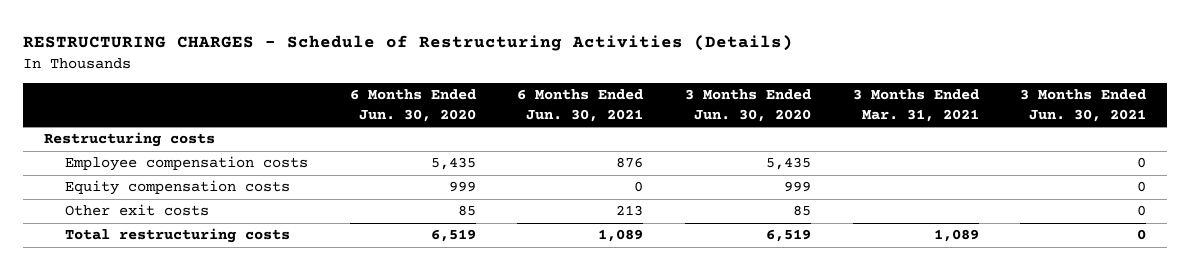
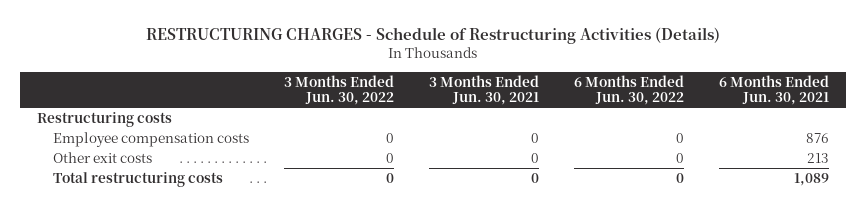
[349,89,476,122] 6 Months Ended Jun. 30, 2020 -> none
[685,89,812,122] 3 Months Ended Jun. 30, 2020 -> none
[852,89,979,122] 3 Months Ended Mar. 31, 2021 -> none
none -> [284,74,395,106] 3 Months Ended Jun. 30, 2022
none -> [574,74,685,106] 6 Months Ended Jun. 30, 2022
[65,180,291,196] Equity compensation costs -> none

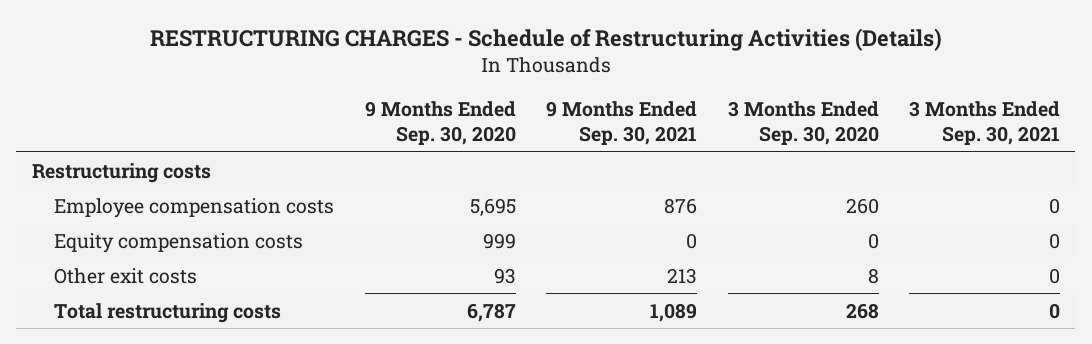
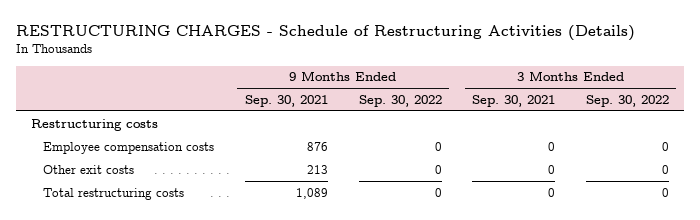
[364,101,516,146] 9 Months Ended Sep. 30, 2020 -> none
[727,101,879,146] 3 Months Ended Sep. 30, 2020 -> none
none -> [358,94,442,107] Sep. 30, 2022
none -> [585,94,669,107] Sep. 30, 2022
[54,232,304,253] Equity compensation costs -> none

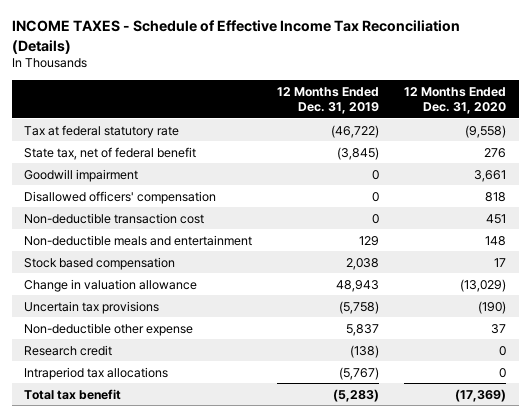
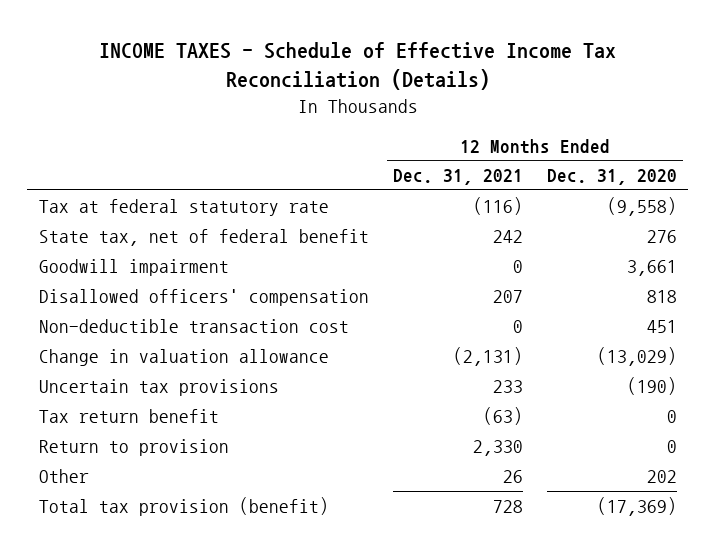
[277,86,380,114] 12 Months Ended Dec. 31, 2019 -> none
none -> [392,169,523,186] Dec. 31, 2021
[24,234,253,246] Non-deductible meals and entertainment -> none
[24,256,176,270] Stock based compensation -> none
[24,322,194,336] Non-deductible other expense -> none
[24,344,113,356] Research credit -> none
[24,366,169,380] Intraperiod tax allocations -> none
none -> [39,408,220,423] Tax return benefit
none -> [39,438,230,456] Return to provision
none -> [39,468,90,483] Other
[24,388,122,400] Total tax benefit -> [39,496,330,516] Total tax provision (benefit)

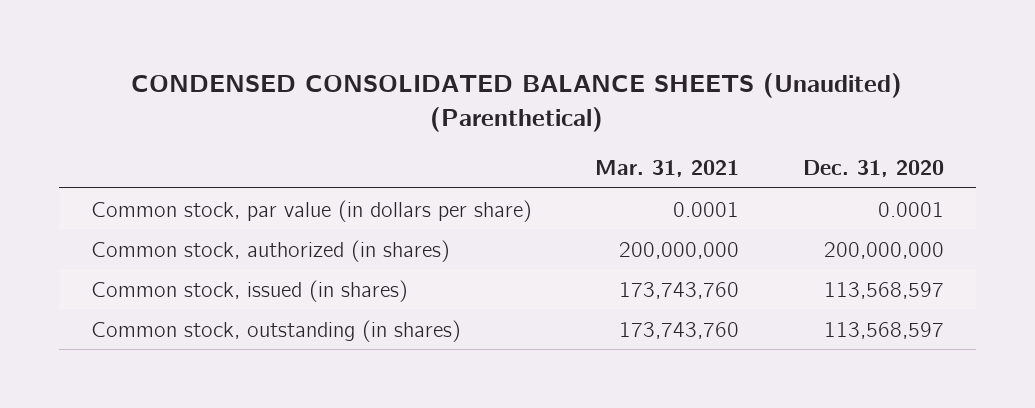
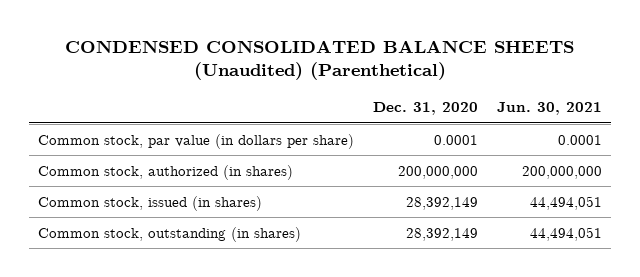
[595,160,740,178] Mar. 31, 2021 -> none
none -> [496,102,602,116] Jun. 30, 2021
[824,281,945,299] 113,568,597 -> [406,196,479,210] 28,392,149
[824,321,945,339] 113,568,597 -> [406,227,479,241] 28,392,149

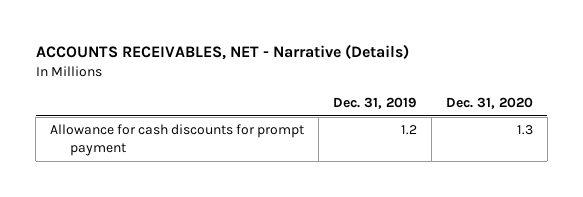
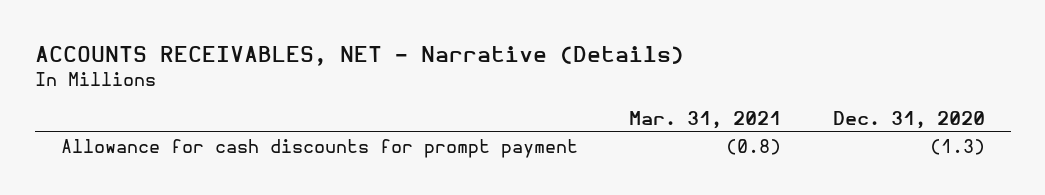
[332,97,417,110] Dec. 31, 2019 -> none
none -> [629,110,782,129] Mar. 31, 2021
[516,125,533,136] 1.3 -> [929,139,985,156] (1.3)

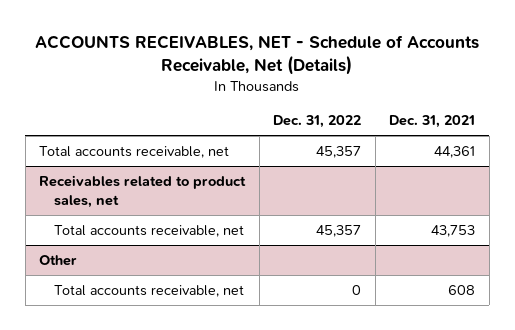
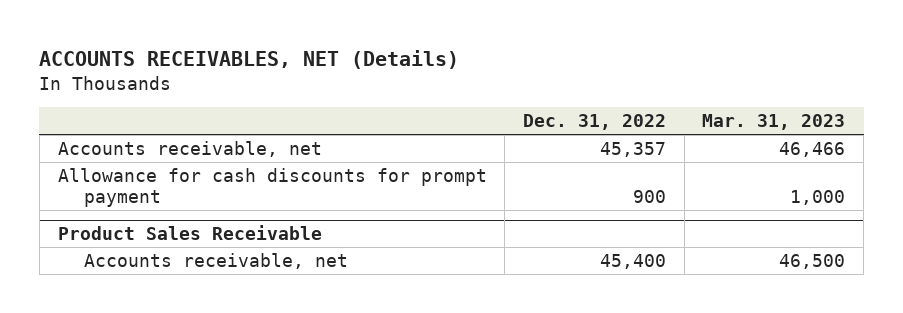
[35,35,480,75] ACCOUNTS RECEIVABLES, NET - Schedule of Accounts Receivable, Net (Details) -> [39,50,460,70] ACCOUNTS RECEIVABLES, NET (Details)
[389,115,476,129] Dec. 31, 2021 -> none
none -> [702,114,846,131] Mar. 31, 2023
[39,254,78,266] Other -> none
[54,284,245,297] Total accounts receivable, net -> none
[39,145,230,158] Total accounts receivable, net -> [57,140,322,157] Accounts receivable, net
none -> [57,167,487,208] Allowance for cash discounts for prompt payment
[39,174,247,208] Receivables related to product sales, net -> [57,225,322,241] Product Sales Receivable
[54,224,245,237] Total accounts receivable, net -> [84,252,349,269] Accounts receivable, net
[316,224,362,237] 45,357 -> [600,253,667,269] 45,400

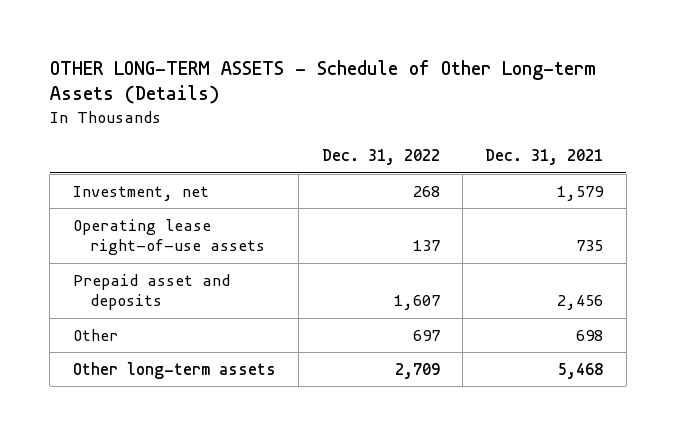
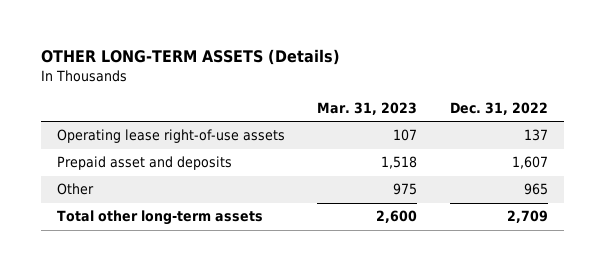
[49,60,596,105] OTHER LONG-TERM ASSETS - Schedule of Other Long-term Assets (Details) -> [40,49,340,66] OTHER LONG-TERM ASSETS (Details)
[485,149,604,166] Dec. 31, 2021 -> none
none -> [317,101,418,115] Mar. 31, 2023
[72,185,209,201] Investment, net -> none
[412,329,440,341] 697 -> [523,183,548,196] 965
[72,361,276,379] Other long-term assets -> [56,210,263,226] Total other long-term assets

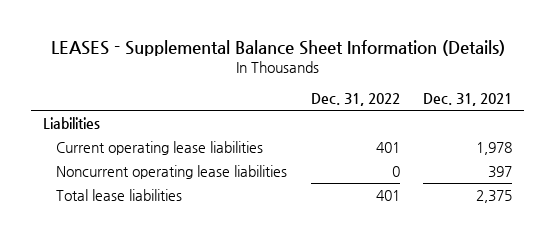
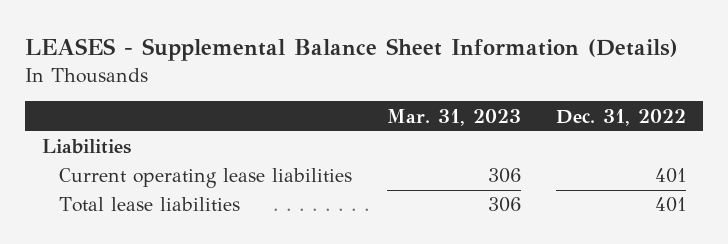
[423,93,513,107] Dec. 31, 2021 -> none
none -> [387,108,522,126] Mar. 31, 2023
[55,164,287,179] Noncurrent operating lease liabilities -> none

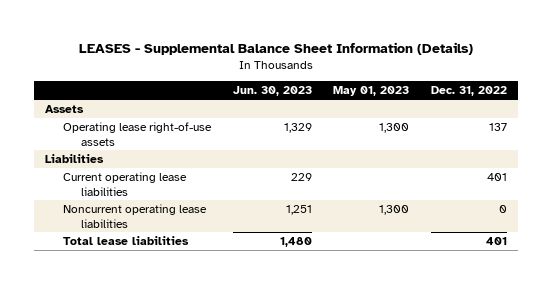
[387,108,522,126] Mar. 31, 2023 -> none
none -> [232,86,312,97] Jun. 30, 2023
none -> [333,86,410,97] May 01, 2023
none -> [44,104,84,113] Assets
none -> [62,121,212,146] Operating lease right-of-use assets
none -> [62,203,207,228] Noncurrent operating lease liabilities

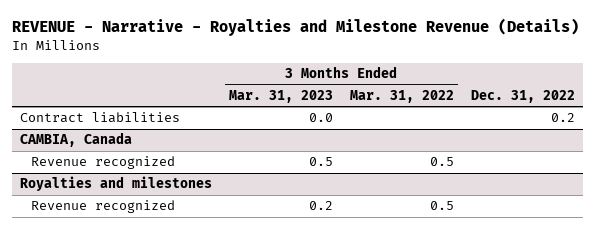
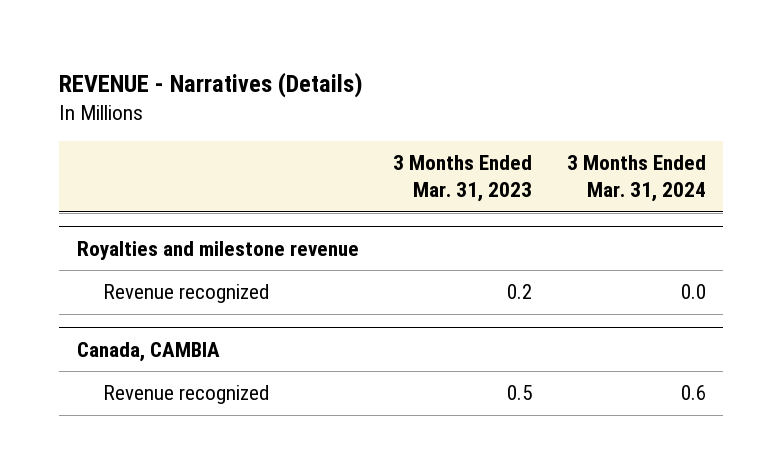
[11,18,579,37] REVENUE - Narrative - Royalties and Milestone Revenue (Details) -> [59,71,364,98] REVENUE - Narratives (Details)
[349,89,454,103] Mar. 31, 2022 -> none
[470,89,575,103] Dec. 31, 2022 -> none
none -> [566,155,706,203] 3 Months Ended Mar. 31, 2024
[20,112,181,124] Contract liabilities -> none
[20,132,133,148] CAMBIA, Canada -> none
[30,156,175,170] Revenue recognized -> none
[20,176,213,192] Royalties and milestones -> [76,240,359,260] Royalties and milestone revenue
none -> [76,341,220,362] Canada, CAMBIA
none -> [102,385,269,405] Revenue recognized

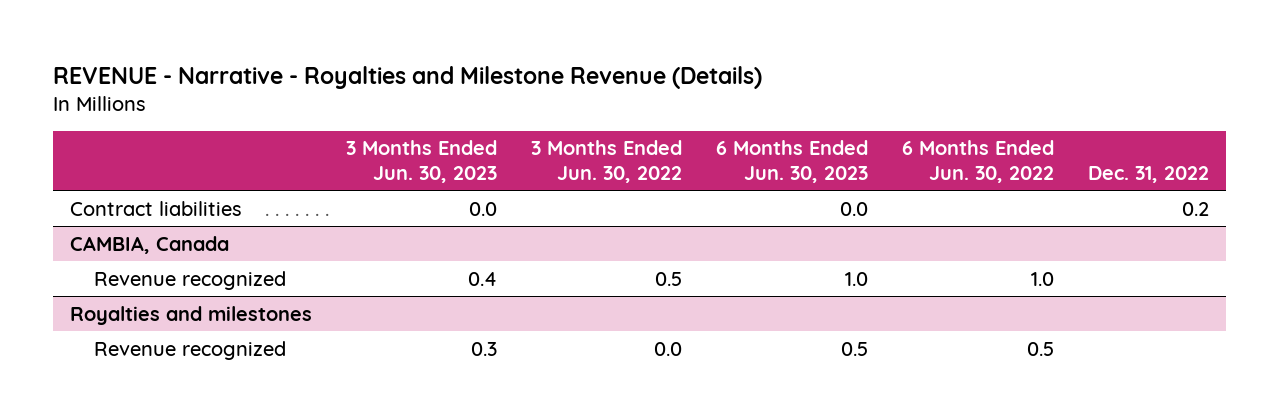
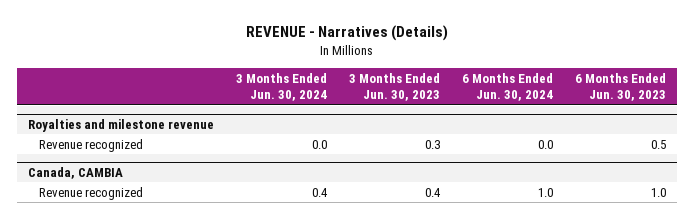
[53,65,763,89] REVENUE - Narrative - Royalties and Milestone Revenue (Details) -> [246,25,449,42] REVENUE - Narratives (Details)
[530,140,682,183] 3 Months Ended Jun. 30, 2022 -> none
[901,140,1054,183] 6 Months Ended Jun. 30, 2022 -> none
[1087,165,1209,183] Dec. 31, 2022 -> none
none -> [236,72,328,102] 3 Months Ended Jun. 30, 2024
none -> [462,72,554,102] 6 Months Ended Jun. 30, 2024
[70,200,243,216] Contract liabilities -> none
[70,235,230,254] CAMBIA, Canada -> none
[93,270,286,290] Revenue recognized -> none
[70,305,313,325] Royalties and milestones -> [28,118,215,132] Royalties and milestone revenue
none -> [28,166,124,179] Canada, CAMBIA
none -> [38,186,143,200] Revenue recognized

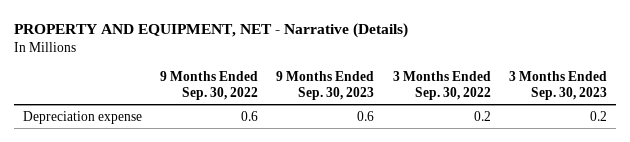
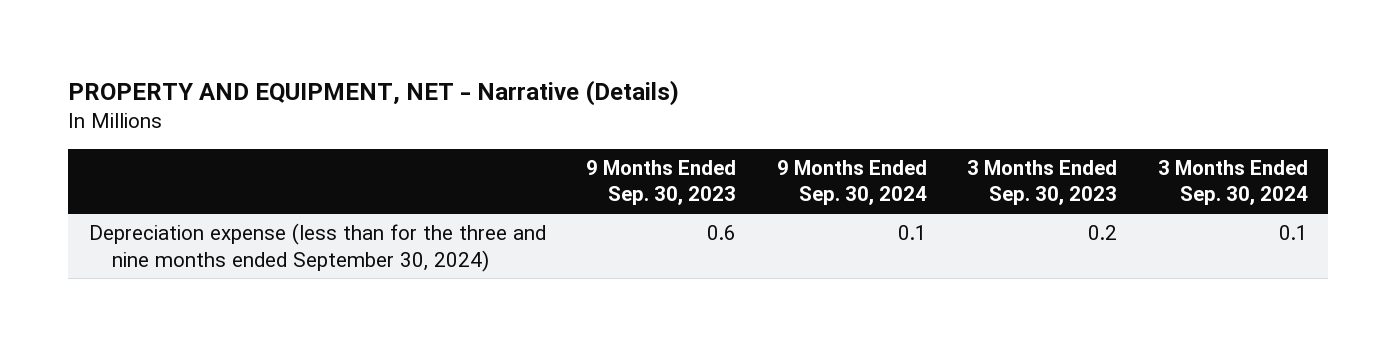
[159,71,258,101] 9 Months Ended Sep. 30, 2022 -> none
[392,71,491,101] 3 Months Ended Sep. 30, 2022 -> none
none -> [776,160,927,206] 9 Months Ended Sep. 30, 2024
none -> [1158,160,1309,206] 3 Months Ended Sep. 30, 2024
[22,110,142,124] Depreciation expense -> [88,223,546,272] Depreciation expense (less than for the three and nine months ended September 30, 2024)

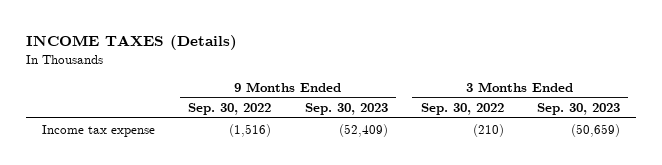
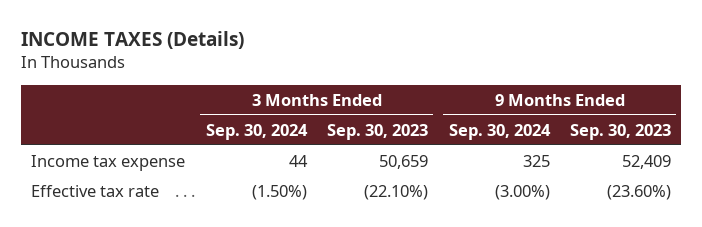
[188,103,272,116] Sep. 30, 2022 -> none
[420,103,504,116] Sep. 30, 2022 -> none
none -> [205,123,308,140] Sep. 30, 2024
none -> [448,123,551,140] Sep. 30, 2024
[338,123,388,137] (52,409) -> [622,154,672,169] 52,409
[570,123,620,137] (50,659) -> [379,154,429,169] 50,659
none -> [31,184,160,197] Effective tax rate

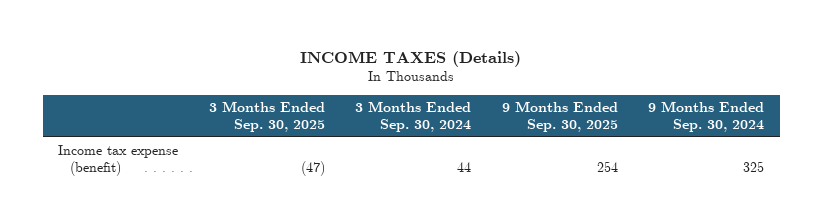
[327,123,429,140] Sep. 30, 2023 -> none
[570,123,672,140] Sep. 30, 2023 -> none
none -> [208,101,325,132] 3 Months Ended Sep. 30, 2025
none -> [501,101,618,132] 9 Months Ended Sep. 30, 2025
[31,184,160,197] Effective tax rate -> none
[31,154,186,171] Income tax expense -> [58,145,179,177] Income tax expense (benefit)

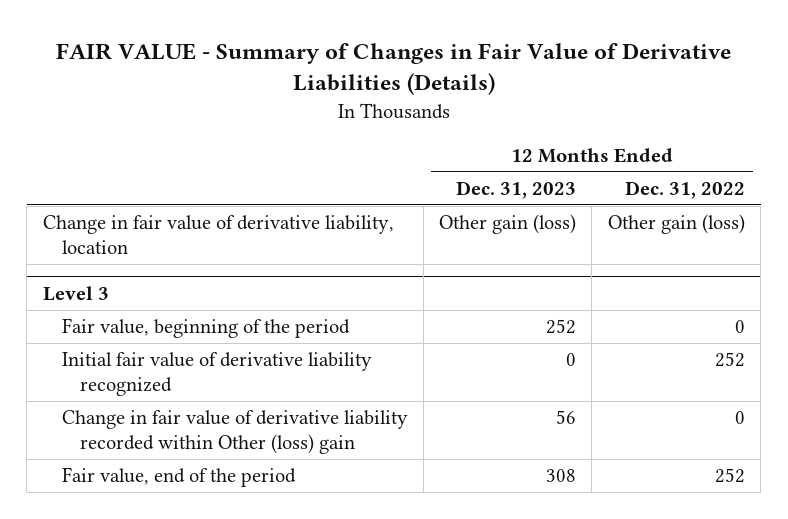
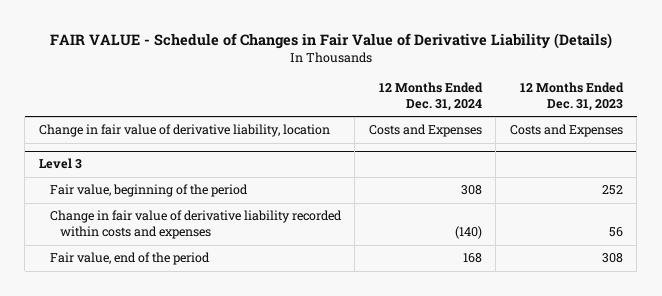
[55,42,731,96] FAIR VALUE - Summary of Changes in Fair Value of Derivative Liabilities (Details) -> [49,32,612,49] FAIR VALUE - Schedule of Changes in Fair Value of Derivative Liability (Details)
[624,180,745,199] Dec. 31, 2022 -> none
none -> [378,81,483,111] 12 Months Ended Dec. 31, 2024
[439,214,577,235] Other gain (loss) -> [509,124,623,138] Costs and Expenses
[61,352,372,396] Initial fair value of derivative liability recognized -> none
[61,410,408,454] Change in fair value of derivative liability recorded within Other (loss) gain -> [49,210,342,240] Change in fair value of derivative liability recorded within costs and expenses

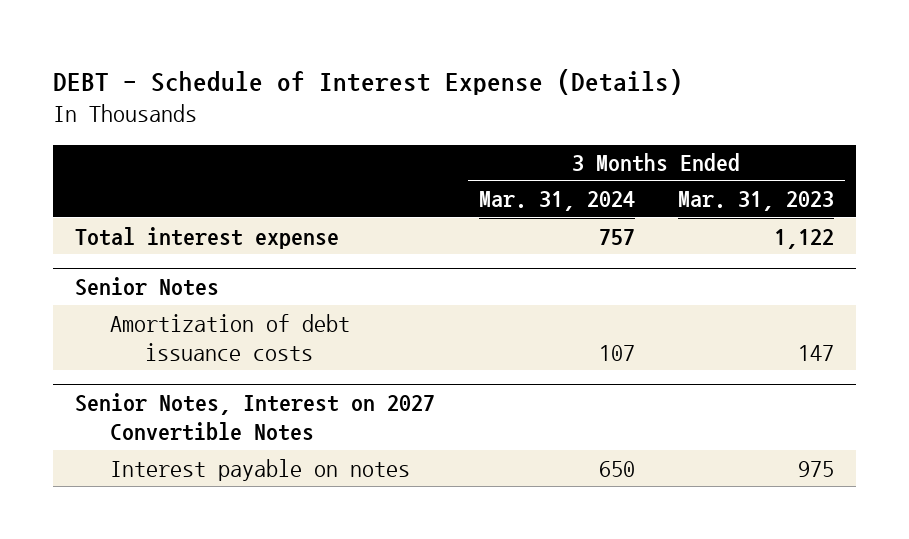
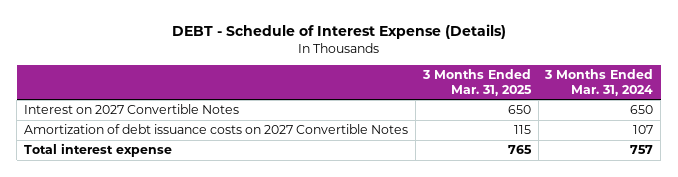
[678,191,835,212] Mar. 31, 2023 -> none
none -> [421,69,532,96] 3 Months Ended Mar. 31, 2025
none -> [24,104,240,115] Interest on 2027 Convertible Notes
none -> [24,124,409,135] Amortization of debt issuance costs on 2027 Convertible Notes
[75,277,220,297] Senior Notes -> none
[109,313,350,361] Amortization of debt issuance costs -> none
[75,393,436,442] Senior Notes, Interest on 2027 Convertible Notes -> none
[109,458,410,481] Interest payable on notes -> none

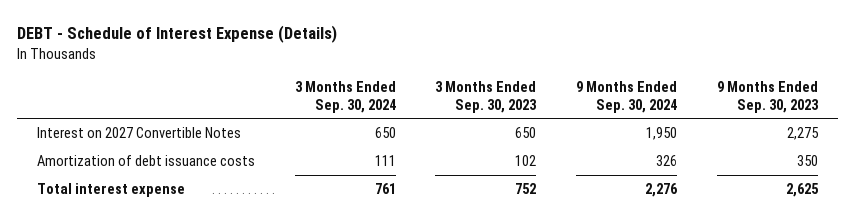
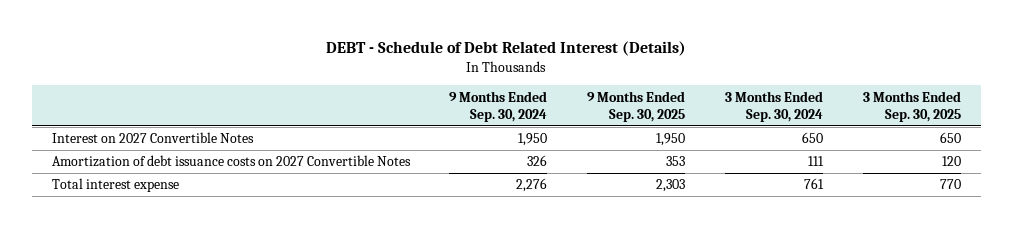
[16,25,337,44] DEBT - Schedule of Interest Expense (Details) -> [326,41,687,57] DEBT - Schedule of Debt Related Interest (Details)
[435,81,538,113] 3 Months Ended Sep. 30, 2023 -> none
[717,81,820,113] 9 Months Ended Sep. 30, 2023 -> none
none -> [587,90,686,122] 9 Months Ended Sep. 30, 2025
none -> [862,90,961,122] 3 Months Ended Sep. 30, 2025
[36,154,255,166] Amortization of debt issuance costs -> [51,155,411,168] Amortization of debt issuance costs on 2027 Convertible Notes

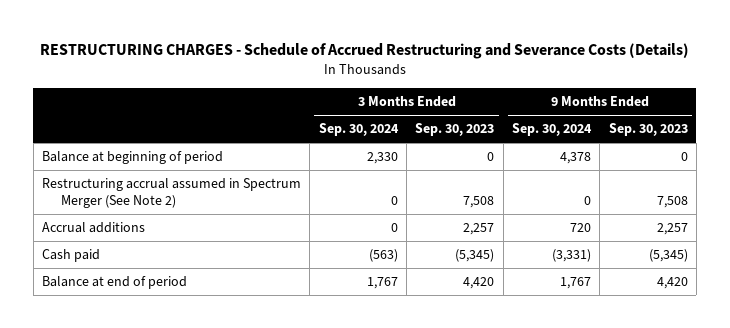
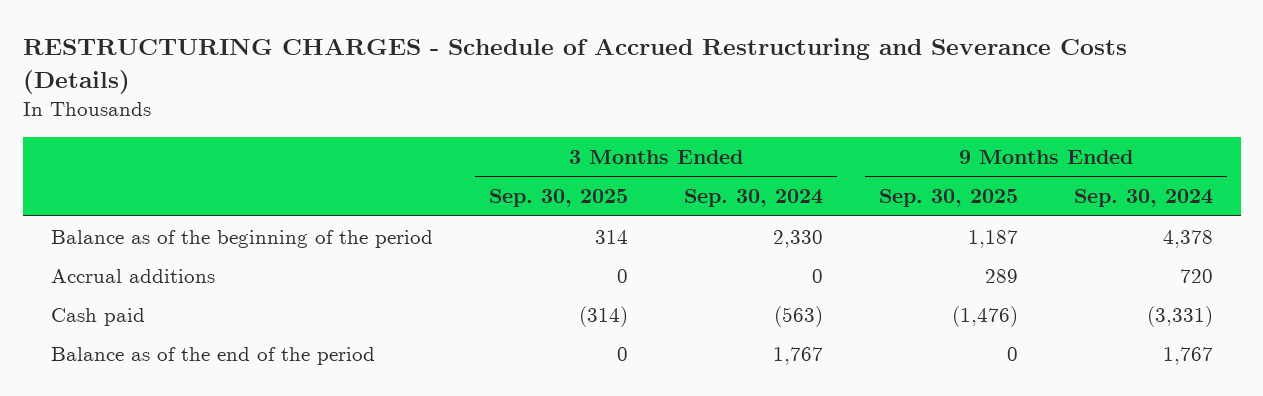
[415,123,495,137] Sep. 30, 2023 -> none
[608,123,688,137] Sep. 30, 2023 -> none
none -> [488,189,628,208] Sep. 30, 2025
none -> [878,189,1018,208] Sep. 30, 2025
[42,178,302,208] Restructuring accrual assumed in Spectrum Merger (See Note 2) -> none
[42,151,224,165] Balance at beginning of period -> [50,229,433,248] Balance as of the beginning of the period
[42,276,188,290] Balance at end of period -> [50,346,375,365] Balance as of the end of the period

